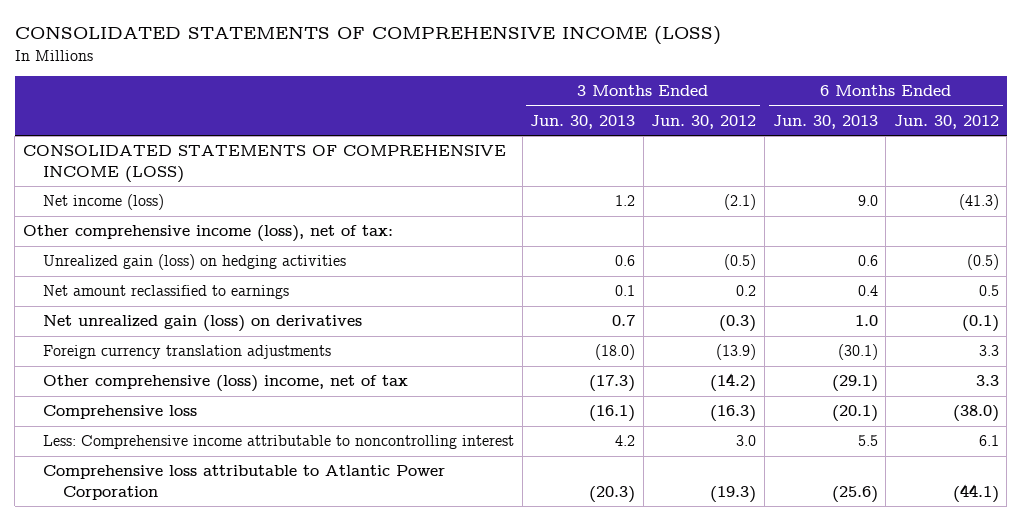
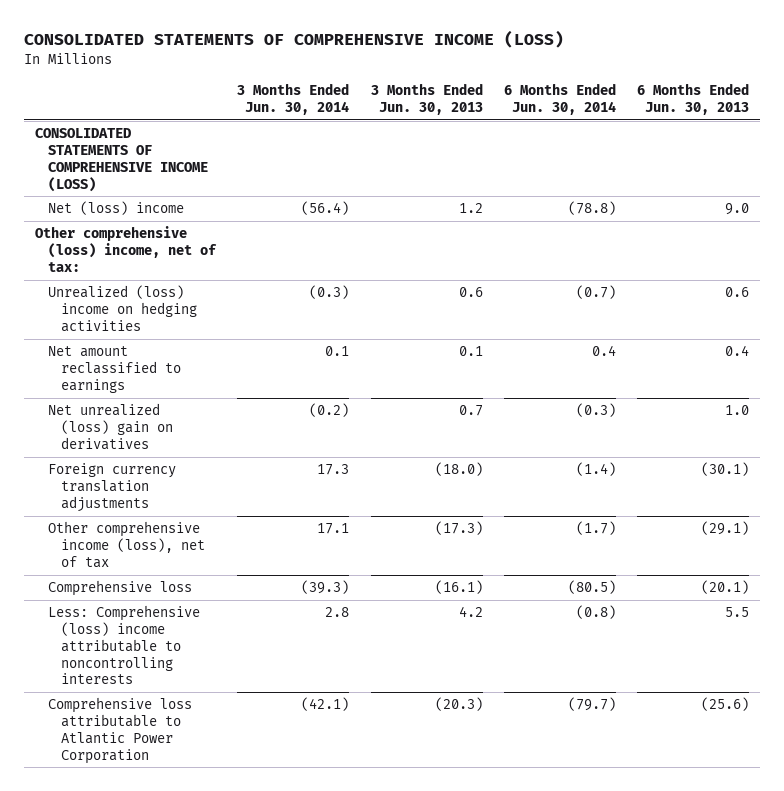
[651,115,757,130] Jun. 30, 2012 -> none
[893,115,999,130] Jun. 30, 2012 -> none
none -> [237,83,350,115] 3 Months Ended Jun. 30, 2014
none -> [504,83,617,115] 6 Months Ended Jun. 30, 2014
[43,194,165,211] Net income (loss) -> [47,201,184,216] Net (loss) income
[23,225,394,243] Other comprehensive income (loss), net of tax: -> [34,226,217,272] Other comprehensive (loss) income, net of tax:
[43,254,347,271] Unrealized gain (loss) on hedging activities -> [47,285,197,332] Unrealized (loss) income on hedging activities
[43,315,363,333] Net unrealized gain (loss) on derivatives -> [47,403,173,450] Net unrealized (loss) gain on derivatives
[43,375,409,393] Other comprehensive (loss) income, net of tax -> [47,521,205,568] Other comprehensive income (loss), net of tax
[43,435,515,450] Less: Comprehensive income attributable to noncontrolling interest -> [47,605,200,685] Less: Comprehensive (loss) income attributable to noncontrolling interests

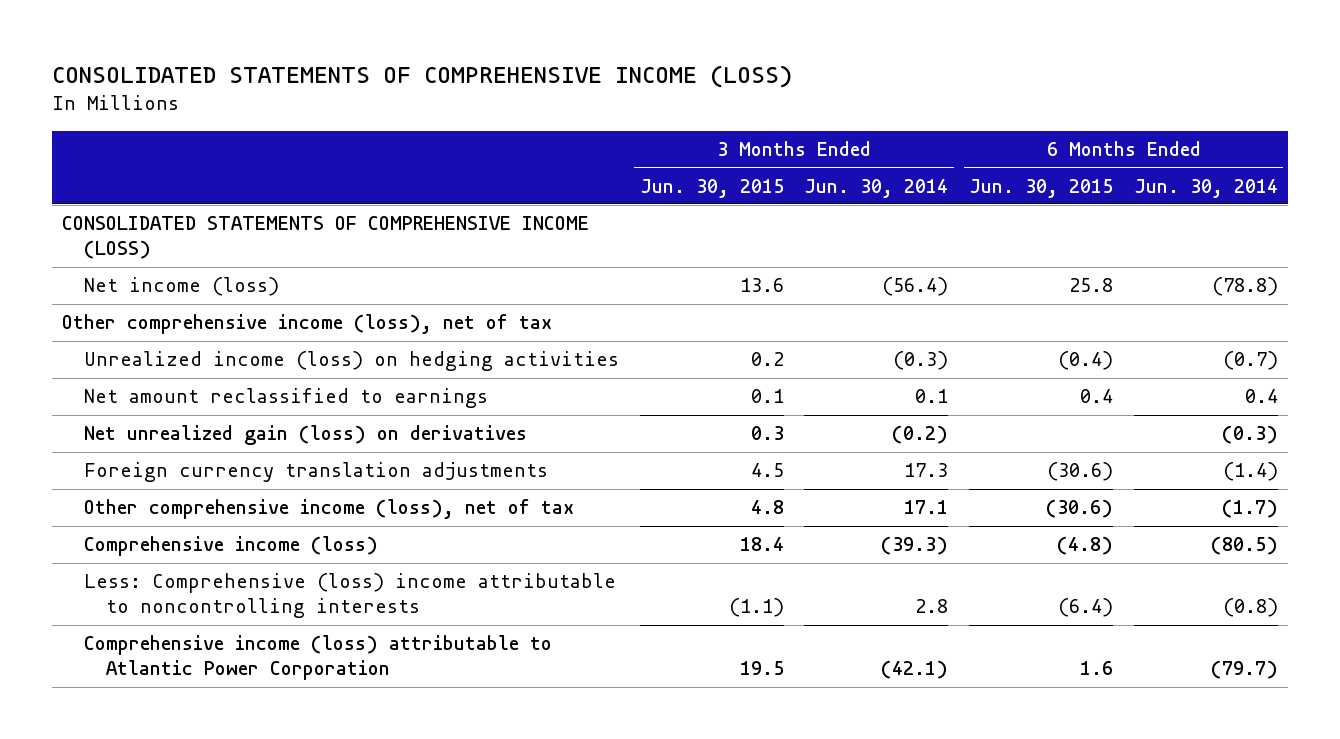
[370,83,483,115] 3 Months Ended Jun. 30, 2013 -> none
[637,83,750,115] 6 Months Ended Jun. 30, 2013 -> none
none -> [639,178,784,198] Jun. 30, 2015
none -> [969,178,1114,198] Jun. 30, 2015
[47,201,184,216] Net (loss) income -> [83,277,279,297] Net income (loss)
[34,226,217,272] Other comprehensive (loss) income, net of tax: -> [61,314,552,335] Other comprehensive income (loss), net of tax
[47,285,197,332] Unrealized (loss) income on hedging activities -> [83,351,619,372] Unrealized income (loss) on hedging activities
[47,403,173,450] Net unrealized (loss) gain on derivatives -> [83,425,527,446] Net unrealized gain (loss) on derivatives
[47,580,192,597] Comprehensive loss -> [83,536,378,557] Comprehensive income (loss)
[47,697,192,764] Comprehensive loss attributable to Atlantic Power Corporation -> [83,635,552,681] Comprehensive income (loss) attributable to Atlantic Power Corporation

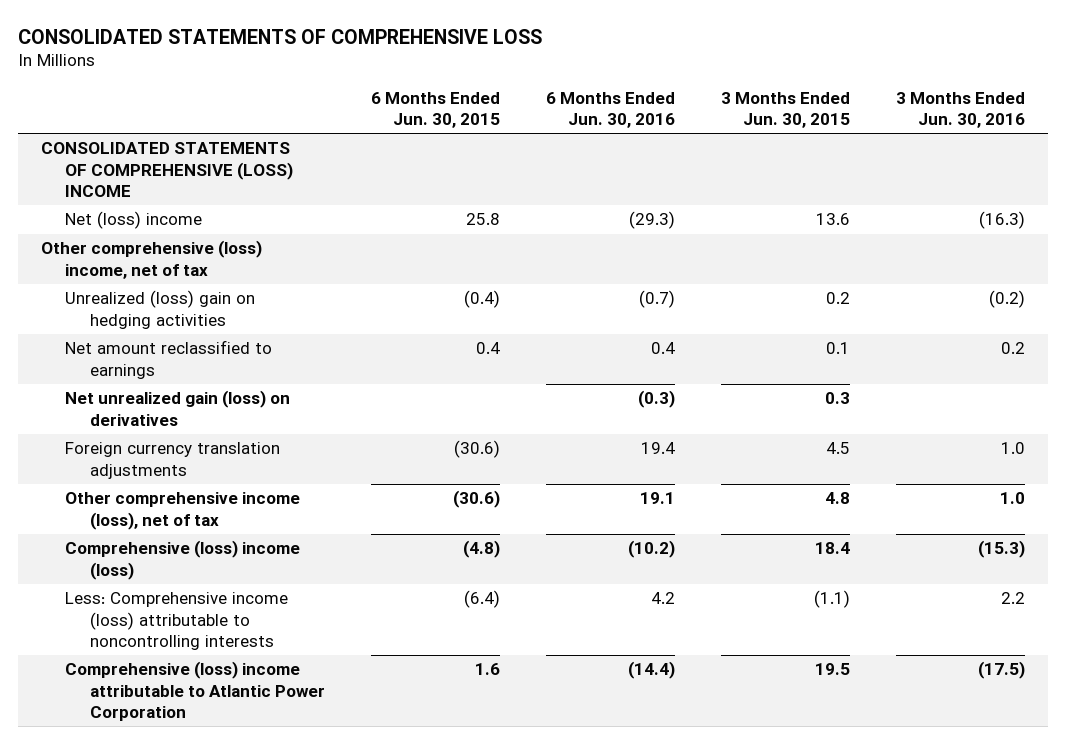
[51,65,792,89] CONSOLIDATED STATEMENTS OF COMPREHENSIVE INCOME (LOSS) -> [17,28,542,44] CONSOLIDATED STATEMENTS OF COMPREHENSIVE LOSS
[804,178,949,198] Jun. 30, 2014 -> none
[1133,178,1278,198] Jun. 30, 2014 -> none
none -> [545,91,675,128] 6 Months Ended Jun. 30, 2016
none -> [896,91,1026,128] 3 Months Ended Jun. 30, 2016
[61,216,589,260] CONSOLIDATED STATEMENTS OF COMPREHENSIVE INCOME (LOSS) -> [40,142,294,197] CONSOLIDATED STATEMENTS OF COMPREHENSIVE (LOSS) INCOME
[83,277,279,297] Net income (loss) -> [65,211,203,230] Net (loss) income
[61,314,552,335] Other comprehensive income (loss), net of tax -> [40,240,262,279] Other comprehensive (loss) income, net of tax
[83,351,619,372] Unrealized income (loss) on hedging activities -> [65,290,256,329] Unrealized (loss) gain on hedging activities
[83,536,378,557] Comprehensive income (loss) -> [65,540,301,580] Comprehensive (loss) income (loss)
[83,573,616,619] Less: Comprehensive (loss) income attributable to noncontrolling interests -> [65,592,289,650] Less: Comprehensive income (loss) attributable to noncontrolling interests
[83,635,552,681] Comprehensive income (loss) attributable to Atlantic Power Corporation -> [65,661,325,721] Comprehensive (loss) income attributable to Atlantic Power Corporation

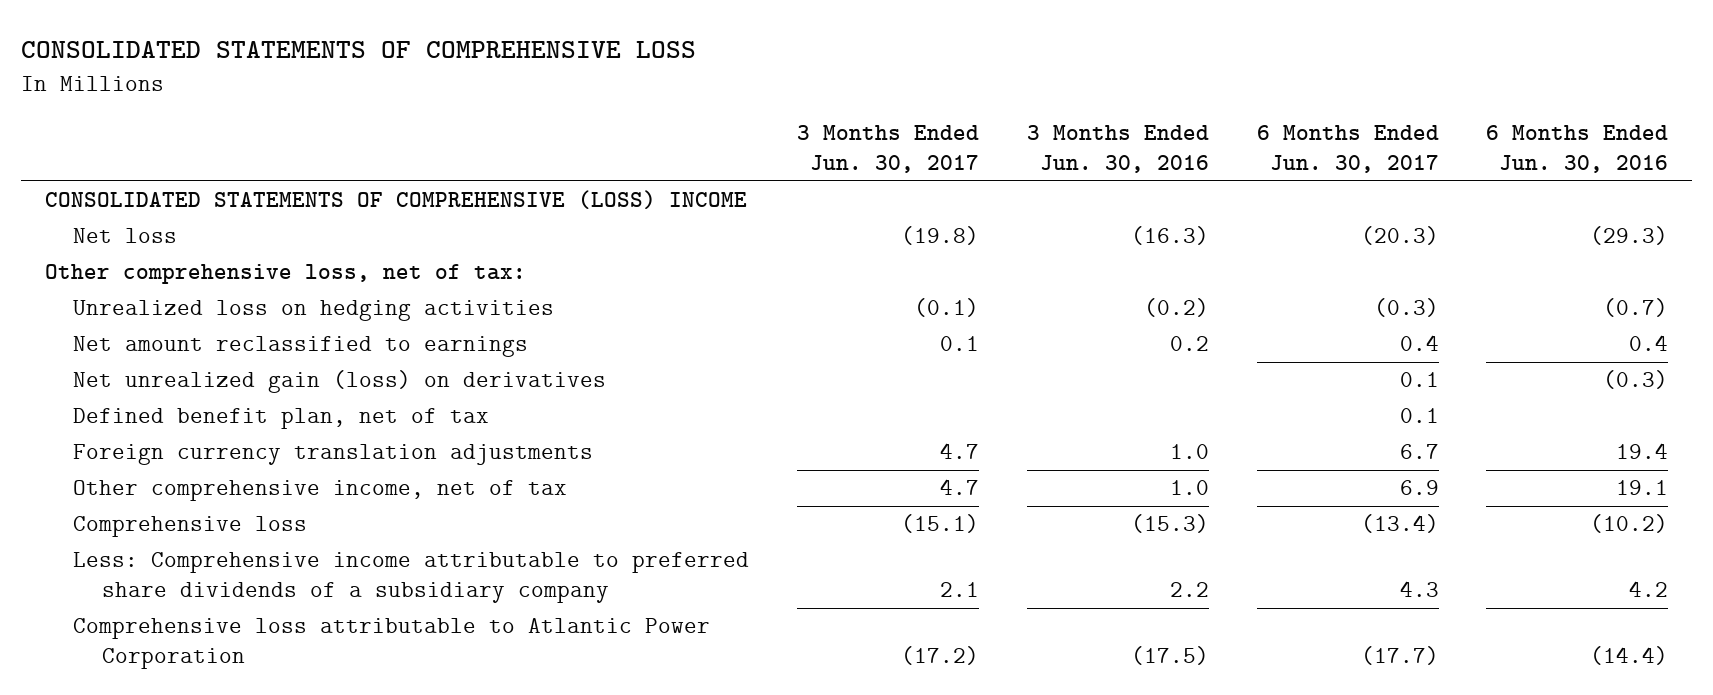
[370,91,500,128] 6 Months Ended Jun. 30, 2015 -> none
[720,91,850,128] 3 Months Ended Jun. 30, 2015 -> none
none -> [797,125,980,174] 3 Months Ended Jun. 30, 2017
none -> [1256,125,1439,174] 6 Months Ended Jun. 30, 2017
[65,211,203,230] Net (loss) income -> [73,228,178,244] Net loss
[40,240,262,279] Other comprehensive (loss) income, net of tax -> [44,264,526,285] Other comprehensive loss, net of tax:
[65,290,256,329] Unrealized (loss) gain on hedging activities -> [73,300,555,322] Unrealized loss on hedging activities
none -> [73,408,490,430] Defined benefit plan, net of tax
[65,492,301,530] Other comprehensive income (loss), net of tax -> [73,480,568,502] Other comprehensive income, net of tax
[65,540,301,580] Comprehensive (loss) income (loss) -> [73,516,308,538] Comprehensive loss
[65,592,289,650] Less: Comprehensive income (loss) attributable to noncontrolling interests -> [73,552,750,604] Less: Comprehensive income attributable to preferred share dividends of a subsidiary company
[65,661,325,721] Comprehensive (loss) income attributable to Atlantic Power Corporation -> [73,618,711,670] Comprehensive loss attributable to Atlantic Power Corporation

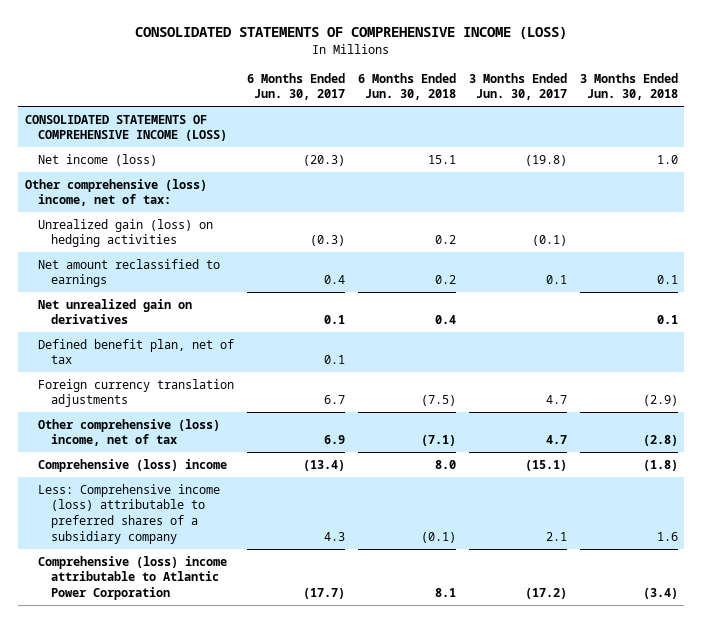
[20,41,696,59] CONSOLIDATED STATEMENTS OF COMPREHENSIVE LOSS -> [135,27,568,40] CONSOLIDATED STATEMENTS OF COMPREHENSIVE INCOME (LOSS)
[1026,125,1209,174] 3 Months Ended Jun. 30, 2016 -> none
[1486,125,1669,174] 6 Months Ended Jun. 30, 2016 -> none
none -> [357,72,456,101] 6 Months Ended Jun. 30, 2018
none -> [579,72,678,101] 3 Months Ended Jun. 30, 2018
[44,190,747,210] CONSOLIDATED STATEMENTS OF COMPREHENSIVE (LOSS) INCOME -> [24,114,228,142] CONSOLIDATED STATEMENTS OF COMPREHENSIVE INCOME (LOSS)
[73,228,178,244] Net loss -> [38,153,158,166] Net income (loss)
[44,264,526,285] Other comprehensive loss, net of tax: -> [24,178,207,207] Other comprehensive (loss) income, net of tax:
[73,300,555,322] Unrealized loss on hedging activities -> [38,218,214,248] Unrealized gain (loss) on hedging activities
[73,370,607,394] Net unrealized gain (loss) on derivatives -> [38,298,193,325] Net unrealized gain on derivatives
[73,480,568,502] Other comprehensive income, net of tax -> [38,418,221,447] Other comprehensive (loss) income, net of tax
[73,516,308,538] Comprehensive loss -> [38,458,228,472] Comprehensive (loss) income
[73,552,750,604] Less: Comprehensive income attributable to preferred share dividends of a subsidiary company -> [38,483,221,544] Less: Comprehensive income (loss) attributable to preferred shares of a subsidiary company
[73,618,711,670] Comprehensive loss attributable to Atlantic Power Corporation -> [38,555,228,600] Comprehensive (loss) income attributable to Atlantic Power Corporation

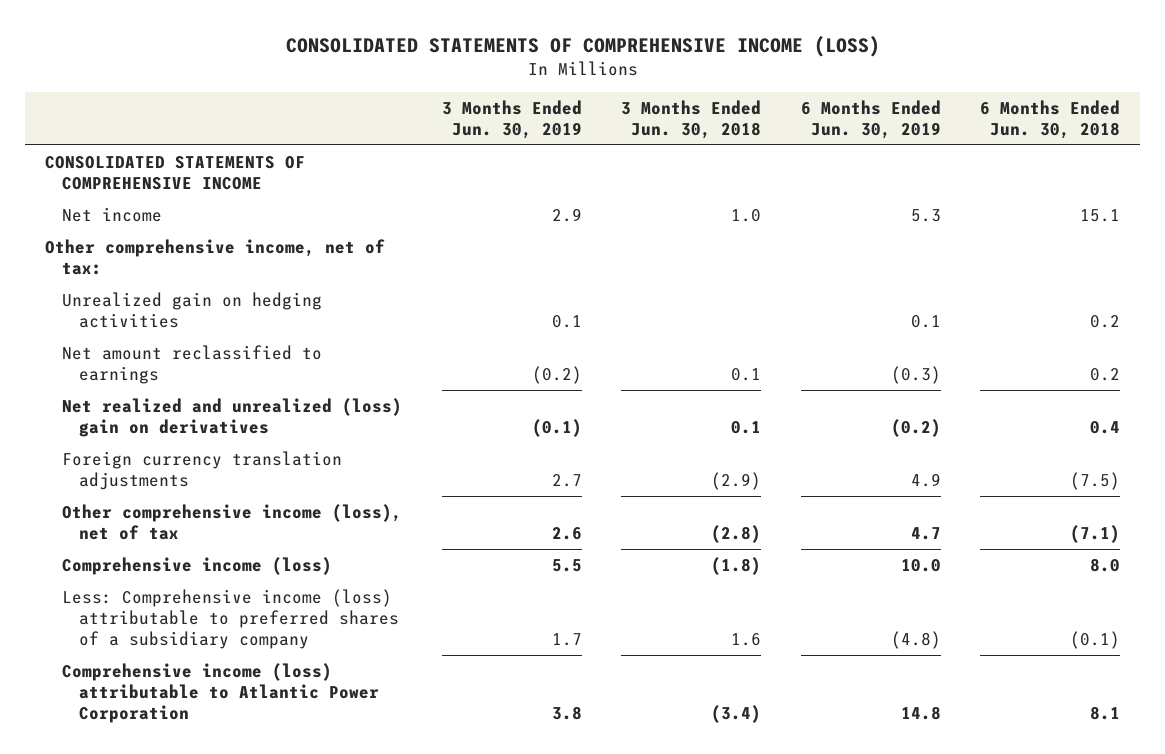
[247,72,346,101] 6 Months Ended Jun. 30, 2017 -> none
[468,72,567,101] 3 Months Ended Jun. 30, 2017 -> none
none -> [441,99,582,139] 3 Months Ended Jun. 30, 2019
none -> [800,99,941,139] 6 Months Ended Jun. 30, 2019
[24,114,228,142] CONSOLIDATED STATEMENTS OF COMPREHENSIVE INCOME (LOSS) -> [45,155,306,191] CONSOLIDATED STATEMENTS OF COMPREHENSIVE INCOME
[38,153,158,166] Net income (loss) -> [62,206,163,222] Net income
[24,178,207,207] Other comprehensive (loss) income, net of tax: -> [45,238,386,276] Other comprehensive income, net of tax:
[38,218,214,248] Unrealized gain (loss) on hedging activities -> [62,291,323,329] Unrealized gain on hedging activities
[38,338,235,365] Defined benefit plan, net of tax -> none
[38,298,193,325] Net unrealized gain on derivatives -> [62,397,403,438] Net realized and unrealized (loss) gain on derivatives
[38,418,221,447] Other comprehensive (loss) income, net of tax -> [62,503,403,541] Other comprehensive income (loss), net of tax
[38,458,228,472] Comprehensive (loss) income -> [62,556,333,575] Comprehensive income (loss)
[38,555,228,600] Comprehensive (loss) income attributable to Atlantic Power Corporation -> [62,662,380,724] Comprehensive income (loss) attributable to Atlantic Power Corporation

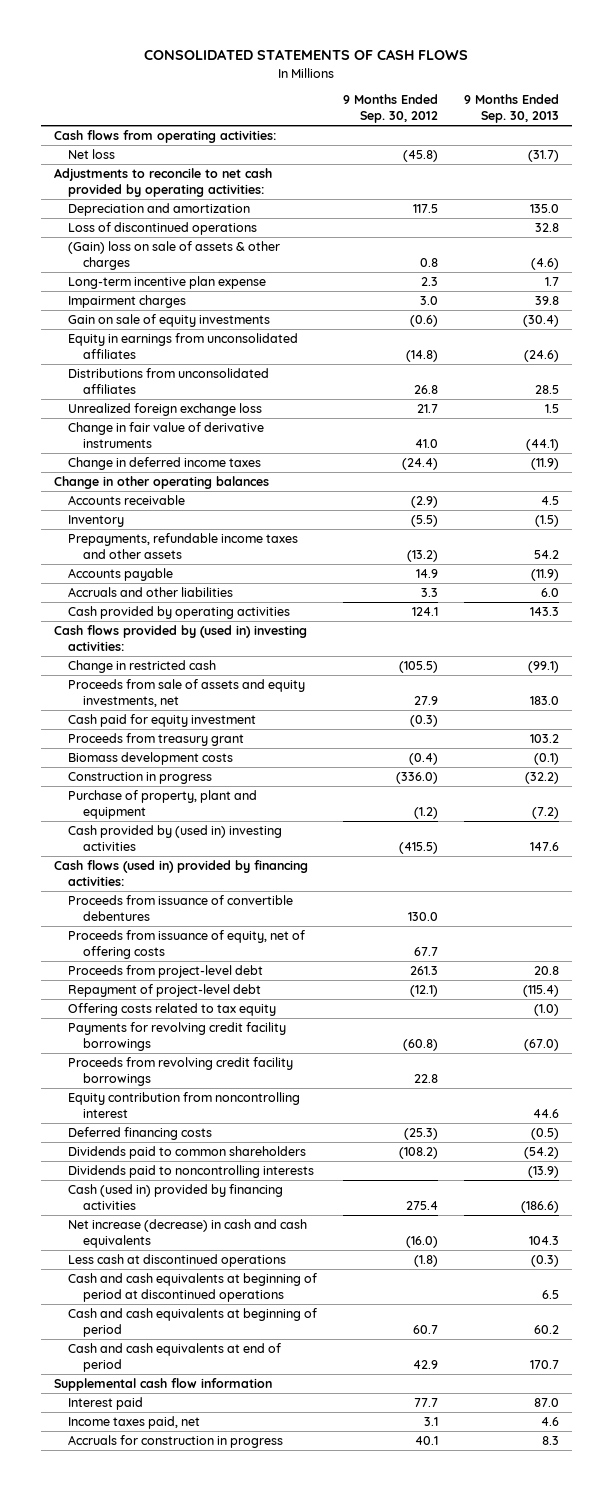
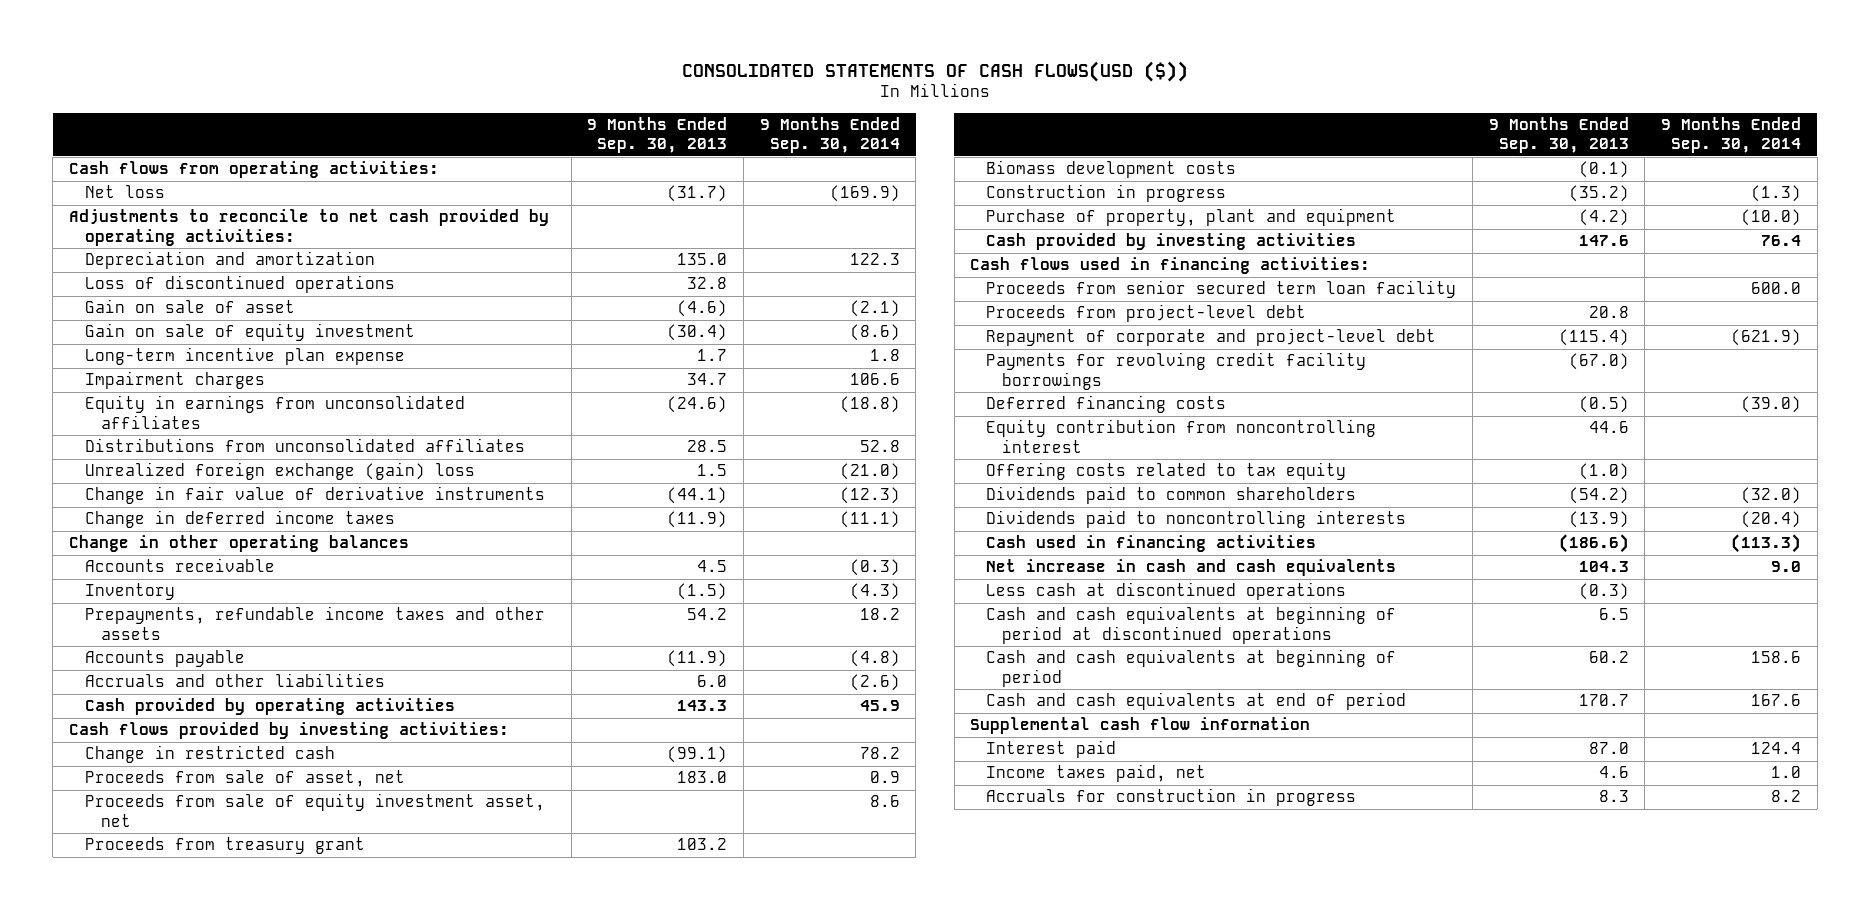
[144,49,469,61] CONSOLIDATED STATEMENTS OF CASH FLOWS -> [682,60,1189,82] CONSOLIDATED STATEMENTS OF CASH FLOWS(USD ($))
[343,94,439,124] 9 Months Ended Sep. 30, 2012 -> none
none -> [759,117,900,154] 9 Months Ended Sep. 30, 2014
[68,241,281,270] (Gain) loss on sale of assets & other charges -> [85,299,296,314] Gain on sale of asset
none -> [85,323,416,342] Gain on sale of equity investment
[68,314,271,328] Gain on sale of equity investments -> none
[534,296,559,306] 39.8 -> [687,373,728,386] 34.7
[68,403,263,417] Unrealized foreign exchange loss -> [85,462,476,481] Unrealized foreign exchange (gain) loss
[53,625,307,651] Cash flows provided by (used in) investing activities: -> [69,722,510,740] Cash flows provided by investing activities:
[68,679,306,707] Proceeds from sale of assets and equity investments, net -> [85,770,406,788] Proceeds from sale of asset, net
[68,714,257,728] Cash paid for equity investment -> [85,793,546,827] Proceeds from sale of equity investment asset, net
[68,895,294,921] Proceeds from issuance of convertible debentures -> none
[68,930,306,959] Proceeds from issuance of equity, net of offering costs -> none
[524,772,559,785] (32.2) -> [1568,185,1629,203] (35.2)
[531,806,559,819] (7.2) -> [1578,209,1629,227] (4.2)
[68,825,283,851] Cash provided by (used in) investing activities -> [986,233,1357,251] Cash provided by investing activities
[53,860,308,886] Cash flows (used in) provided by financing activities: -> [970,257,1371,275] Cash flows used in financing activities:
none -> [986,280,1457,299] Proceeds from senior secured term loan facility
[68,984,262,998] Repayment of project-level debt -> [986,328,1437,347] Repayment of corporate and project-level debt
[68,1057,294,1086] Proceeds from revolving credit facility borrowings -> none
[68,1092,301,1118] Equity contribution from noncontrolling interest -> [986,419,1377,453] Equity contribution from noncontrolling interest
[68,1003,277,1017] Offering costs related to tax equity -> [986,462,1347,481] Offering costs related to tax equity
[68,1184,284,1210] Cash (used in) provided by financing activities -> [986,535,1317,553] Cash used in financing activities
[68,1219,308,1248] Net increase (decrease) in cash and cash equivalents -> [986,559,1397,577] Net increase in cash and cash equivalents

